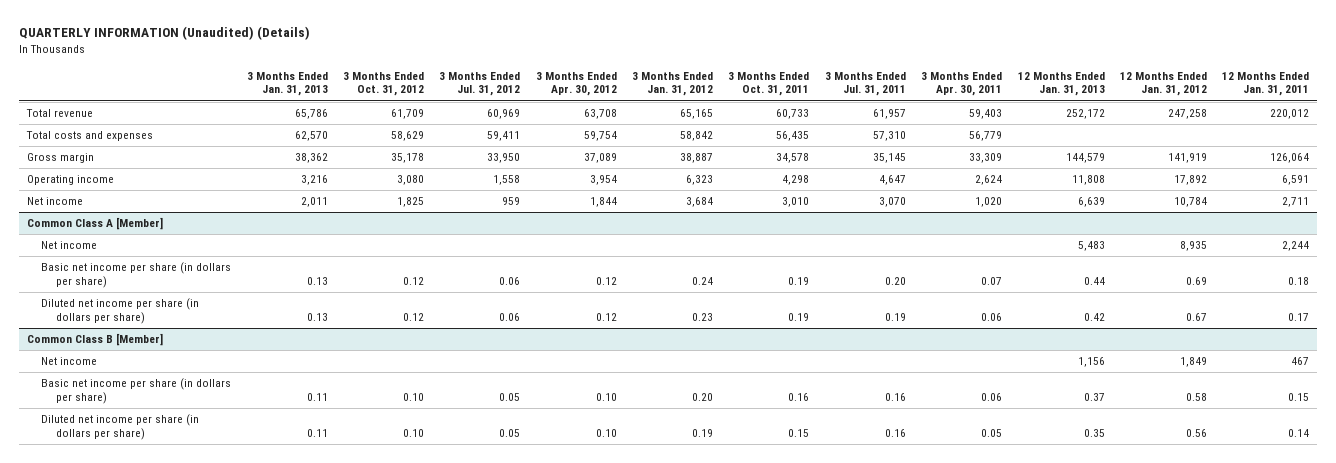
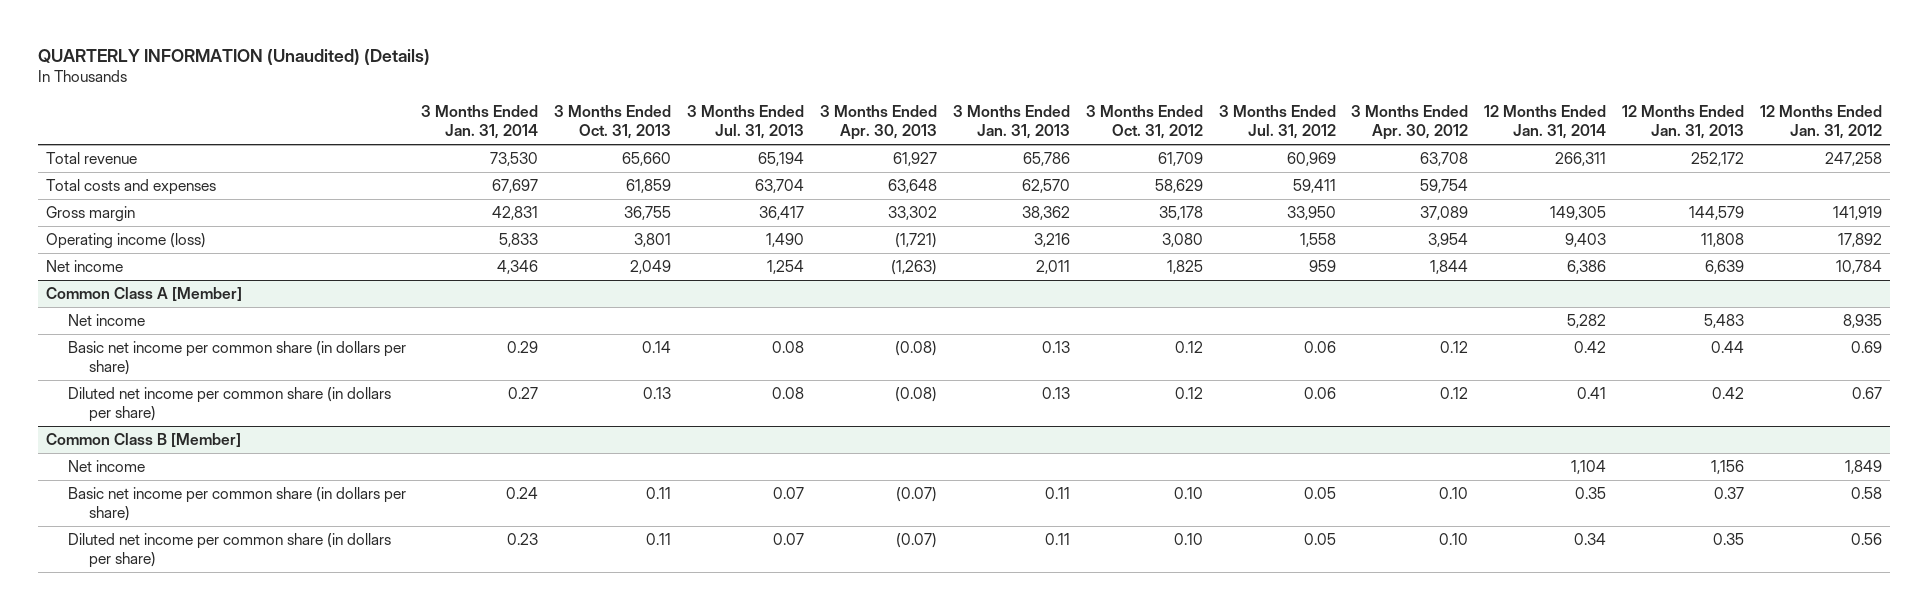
[632,71,714,97] 3 Months Ended Jan. 31, 2012 -> none
[728,71,810,97] 3 Months Ended Oct. 31, 2011 -> none
[824,71,906,97] 3 Months Ended Jul. 31, 2011 -> none
[921,71,1003,97] 3 Months Ended Apr. 30, 2011 -> none
[1222,71,1310,97] 12 Months Ended Jan. 31, 2011 -> none
none -> [421,104,539,140] 3 Months Ended Jan. 31, 2014
none -> [554,104,672,140] 3 Months Ended Oct. 31, 2013
none -> [687,104,805,140] 3 Months Ended Jul. 31, 2013
none -> [819,104,937,141] 3 Months Ended Apr. 30, 2013
none -> [1484,104,1607,140] 12 Months Ended Jan. 31, 2014
[26,175,114,186] Operating income -> [45,233,206,250] Operating income (loss)
[41,262,232,289] Basic net income per share (in dollars per share) -> [67,341,406,376] Basic net income per common share (in dollars per share)
[41,298,200,325] Diluted net income per share (in dollars per share) -> [67,387,391,423] Diluted net income per common share (in dollars per share)
[41,378,232,405] Basic net income per share (in dollars per share) -> [67,487,406,522] Basic net income per common share (in dollars per share)
[41,414,200,441] Diluted net income per share (in dollars per share) -> [67,533,391,569] Diluted net income per common share (in dollars per share)

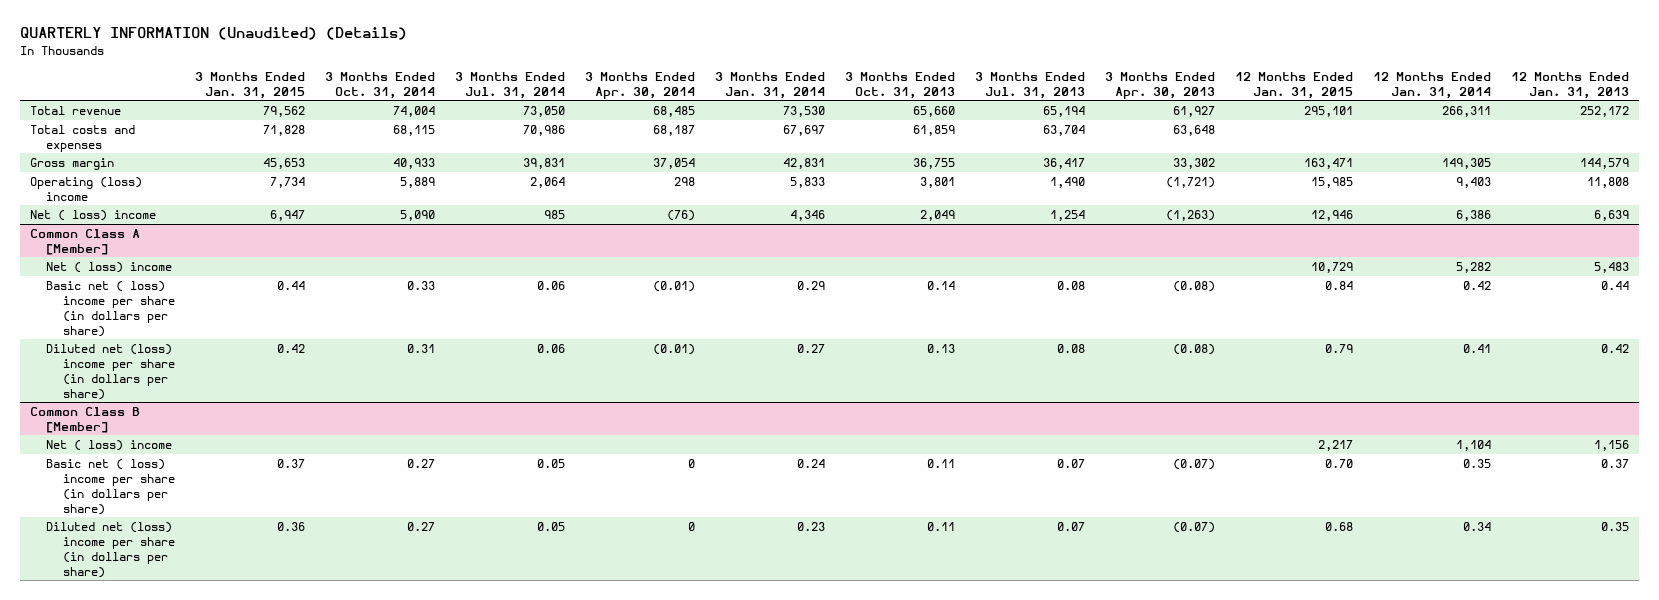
[952,104,1070,140] 3 Months Ended Jan. 31, 2013 -> none
[1085,104,1203,140] 3 Months Ended Oct. 31, 2012 -> none
[1218,104,1336,140] 3 Months Ended Jul. 31, 2012 -> none
[1351,104,1469,141] 3 Months Ended Apr. 30, 2012 -> none
[1759,104,1882,140] 12 Months Ended Jan. 31, 2012 -> none
none -> [194,71,305,99] 3 Months Ended Jan. 31, 2015
none -> [324,71,435,99] 3 Months Ended Oct. 31, 2014
none -> [454,71,565,99] 3 Months Ended Jul. 31, 2014
none -> [584,71,695,99] 3 Months Ended Apr. 30, 2014
none -> [1235,71,1354,99] 12 Months Ended Jan. 31, 2015
[45,233,206,250] Operating income (loss) -> [29,176,142,201] Operating (loss) income
[45,260,123,273] Net income -> [29,209,156,221] Net ( loss) income
[67,314,145,327] Net income -> [46,261,173,273] Net ( loss) income
[67,341,406,376] Basic net income per common share (in dollars per share) -> [46,280,175,337] Basic net ( loss) income per share (in dollars per share)
[67,387,391,423] Diluted net income per common share (in dollars per share) -> [46,343,175,400] Diluted net (loss) income per share (in dollars per share)
[67,460,145,473] Net income -> [46,439,173,451] Net ( loss) income
[67,487,406,522] Basic net income per common share (in dollars per share) -> [46,458,175,515] Basic net ( loss) income per share (in dollars per share)
[67,533,391,569] Diluted net income per common share (in dollars per share) -> [46,521,175,578] Diluted net (loss) income per share (in dollars per share)

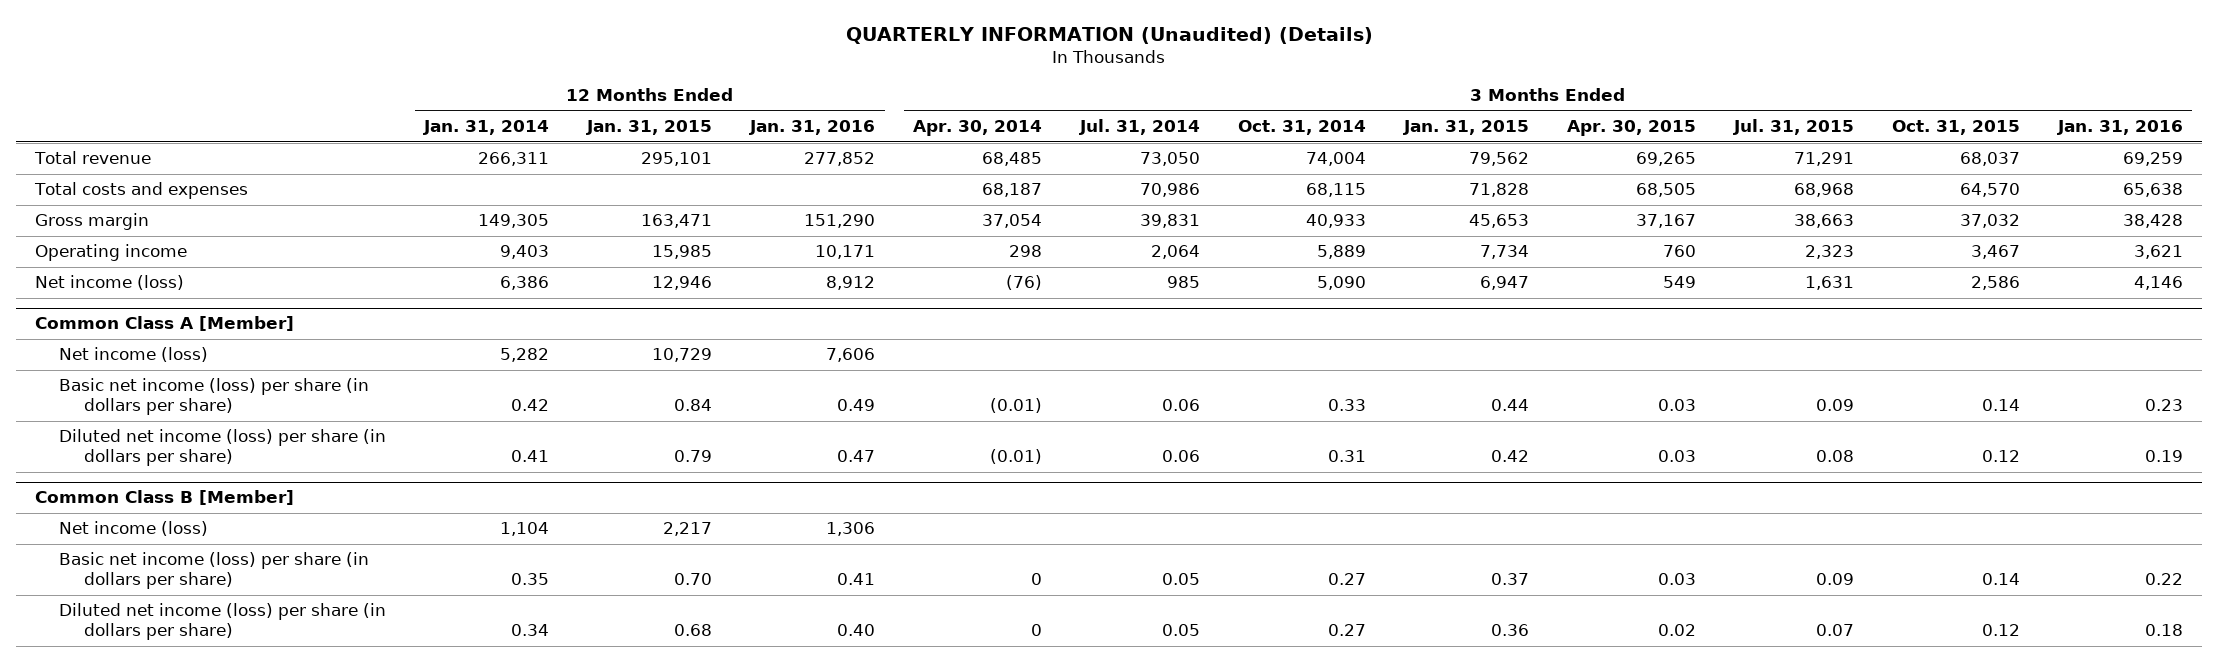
[714,71,825,99] 3 Months Ended Jan. 31, 2014 -> none
[844,71,955,99] 3 Months Ended Oct. 31, 2013 -> none
[974,71,1085,99] 3 Months Ended Jul. 31, 2013 -> none
[1105,71,1216,99] 3 Months Ended Apr. 30, 2013 -> none
[1511,71,1630,99] 12 Months Ended Jan. 31, 2013 -> none
none -> [749,120,876,136] Jan. 31, 2016
none -> [1567,120,1697,137] Apr. 30, 2015
none -> [1733,119,1855,136] Jul. 31, 2015
none -> [1891,120,2020,136] Oct. 31, 2015
none -> [2056,120,2183,136] Jan. 31, 2016
[29,176,142,201] Operating (loss) income -> [34,244,187,262] Operating income
[29,209,156,221] Net ( loss) income -> [34,275,184,291] Net income (loss)
[46,261,173,273] Net ( loss) income -> [59,347,209,363] Net income (loss)
[46,280,175,337] Basic net ( loss) income per share (in dollars per share) -> [59,378,370,416] Basic net income (loss) per share (in dollars per share)
[46,343,175,400] Diluted net (loss) income per share (in dollars per share) -> [59,429,387,467] Diluted net income (loss) per share (in dollars per share)
[46,439,173,451] Net ( loss) income -> [59,521,209,537] Net income (loss)
[46,458,175,515] Basic net ( loss) income per share (in dollars per share) -> [59,552,370,590] Basic net income (loss) per share (in dollars per share)
[46,521,175,578] Diluted net (loss) income per share (in dollars per share) -> [59,603,387,641] Diluted net income (loss) per share (in dollars per share)

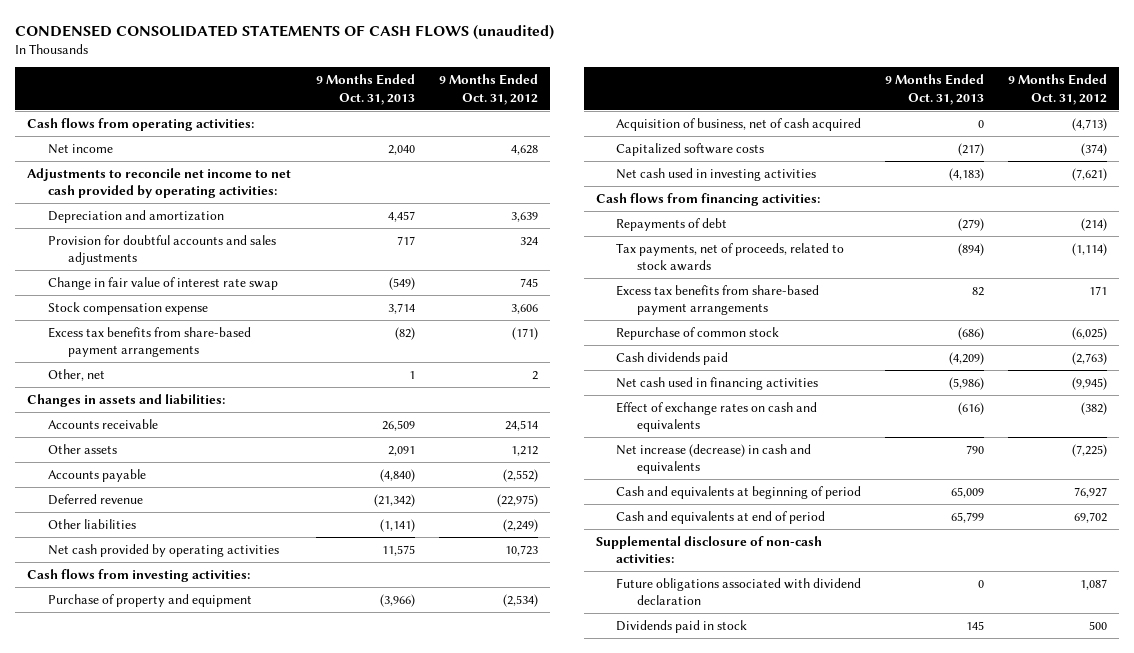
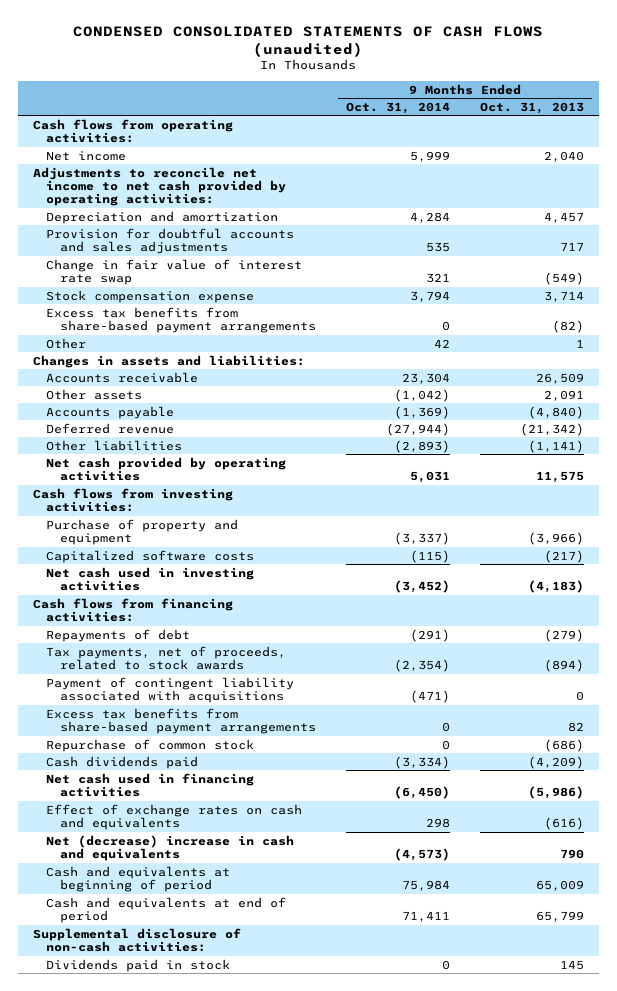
[439,74,539,105] 9 Months Ended Oct. 31, 2012 -> none
none -> [345,101,450,114] Oct. 31, 2014
[47,368,105,381] Other, net -> [46,337,87,349] Other
[616,117,862,131] Acquisition of business, net of cash acquired -> none
none -> [46,676,295,703] Payment of contingent liability associated with acquisitions
[616,443,812,475] Net increase (decrease) in cash and equivalents -> [46,834,295,861] Net (decrease) increase in cash and equivalents
[616,577,862,606] Future obligations associated with dividend declaration -> none

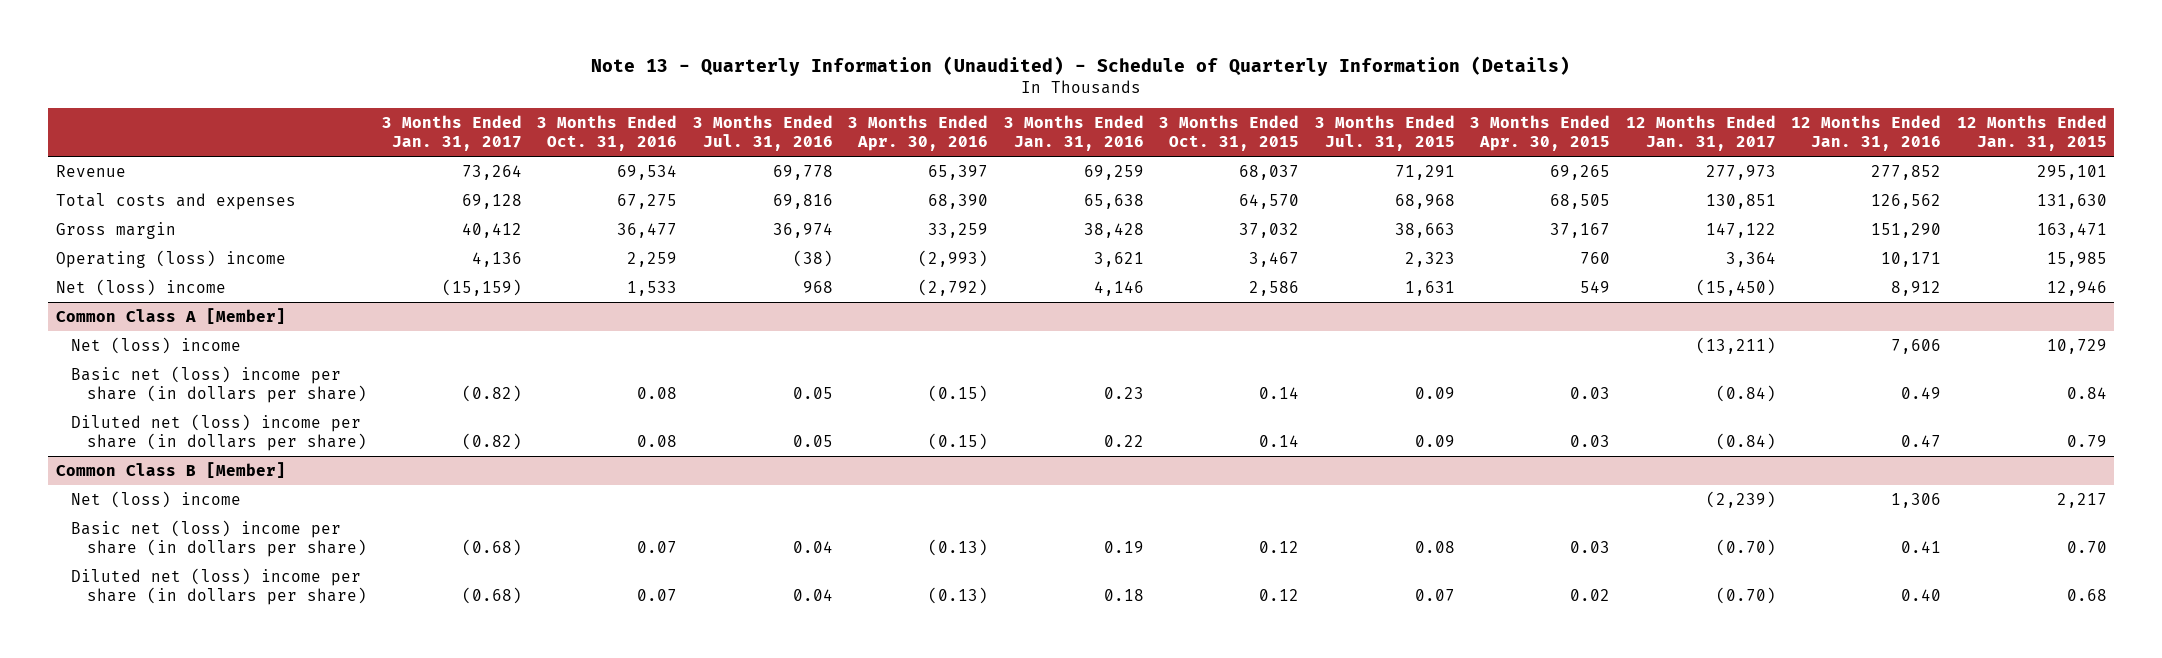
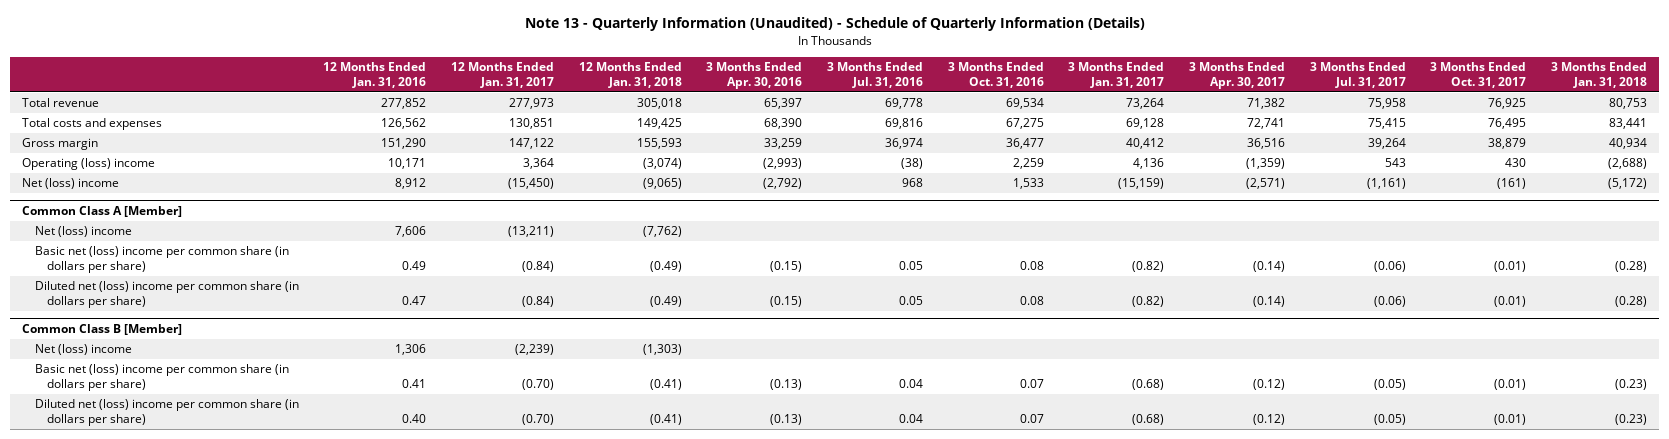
[1003,115,1144,151] 3 Months Ended Jan. 31, 2016 -> none
[1159,115,1300,151] 3 Months Ended Oct. 31, 2015 -> none
[1314,115,1455,151] 3 Months Ended Jul. 31, 2015 -> none
[1470,115,1611,151] 3 Months Ended Apr. 30, 2015 -> none
[1956,115,2107,151] 12 Months Ended Jan. 31, 2015 -> none
none -> [578,62,682,88] 12 Months Ended Jan. 31, 2018
none -> [1189,62,1286,89] 3 Months Ended Apr. 30, 2017
none -> [1309,62,1406,88] 3 Months Ended Jul. 31, 2017
none -> [1430,62,1527,88] 3 Months Ended Oct. 31, 2017
none -> [1551,62,1648,88] 3 Months Ended Jan. 31, 2018
[55,165,126,178] Revenue -> [22,98,100,108] Total revenue
[71,366,367,403] Basic net (loss) income per share (in dollars per share) -> [34,246,289,274] Basic net (loss) income per common share (in dollars per share)
[71,414,367,451] Diluted net (loss) income per share (in dollars per share) -> [34,281,299,309] Diluted net (loss) income per common share (in dollars per share)
[71,520,367,557] Basic net (loss) income per share (in dollars per share) -> [34,364,289,392] Basic net (loss) income per common share (in dollars per share)
[71,568,367,605] Diluted net (loss) income per share (in dollars per share) -> [34,399,299,427] Diluted net (loss) income per common share (in dollars per share)

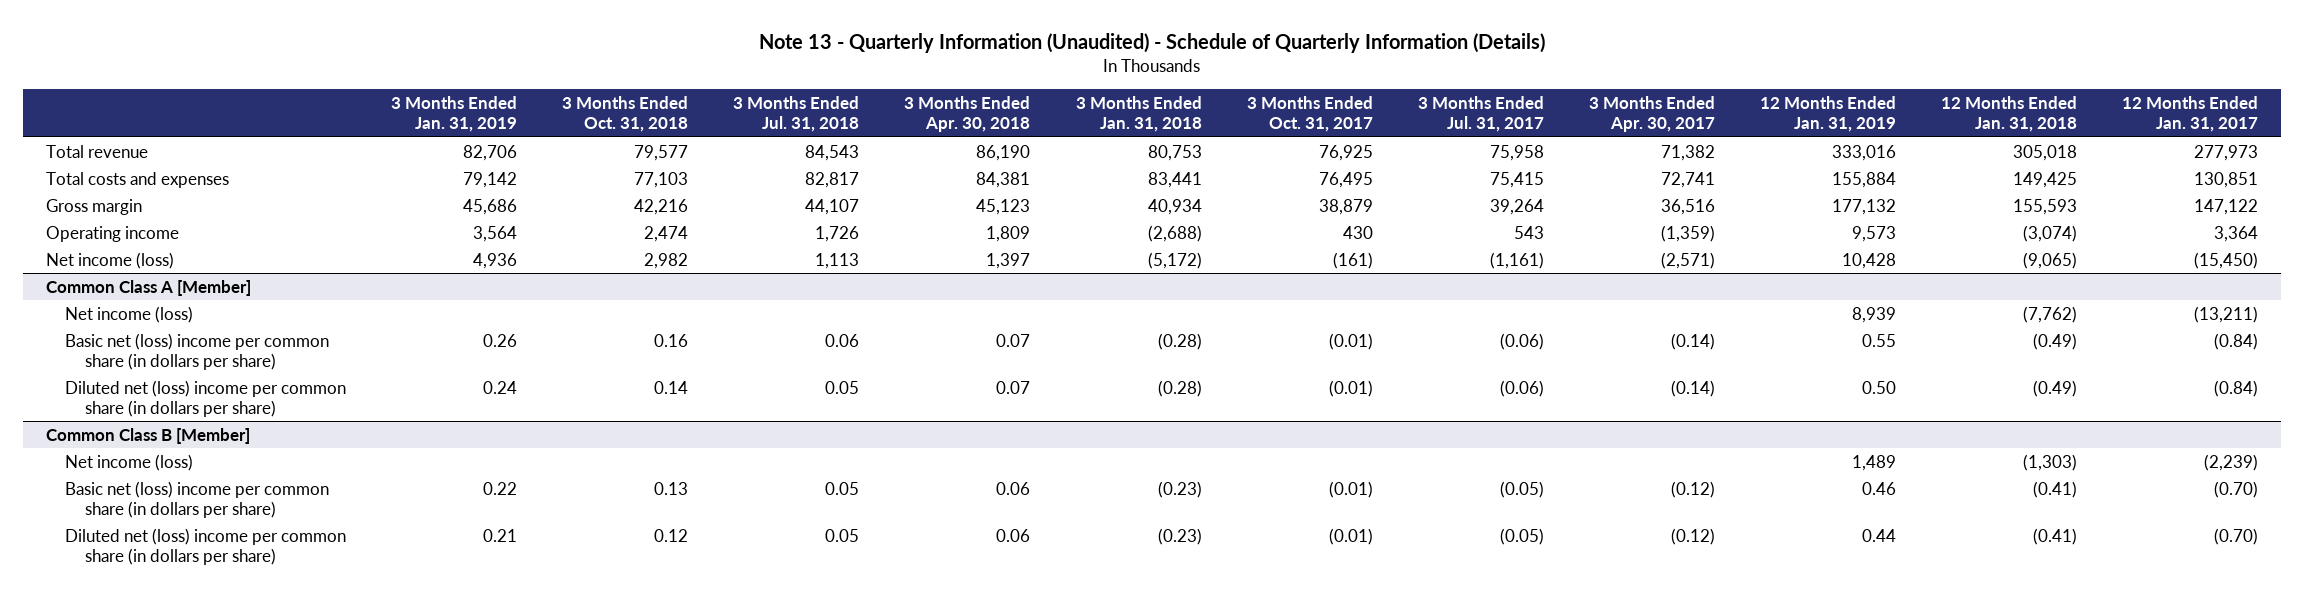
[323,62,427,88] 12 Months Ended Jan. 31, 2016 -> none
[706,62,803,89] 3 Months Ended Apr. 30, 2016 -> none
[827,62,924,88] 3 Months Ended Jul. 31, 2016 -> none
[947,62,1044,88] 3 Months Ended Oct. 31, 2016 -> none
[1068,62,1165,88] 3 Months Ended Jan. 31, 2017 -> none
none -> [391,95,518,133] 3 Months Ended Jan. 31, 2019
none -> [562,95,689,133] 3 Months Ended Oct. 31, 2018
none -> [733,95,860,133] 3 Months Ended Jul. 31, 2018
none -> [904,95,1031,133] 3 Months Ended Apr. 30, 2018
none -> [1759,95,1896,133] 12 Months Ended Jan. 31, 2019
[22,158,156,171] Operating (loss) income -> [45,225,179,242] Operating income
[22,178,120,190] Net (loss) income -> [45,251,174,269] Net income (loss)
[34,226,132,238] Net (loss) income -> [65,305,194,323] Net income (loss)
[34,344,132,356] Net (loss) income -> [65,453,194,471] Net income (loss)

